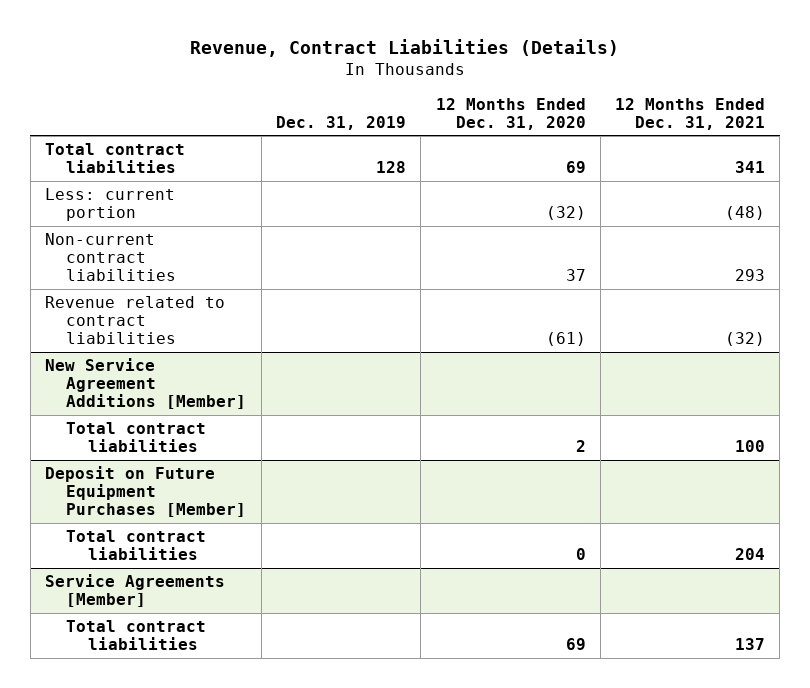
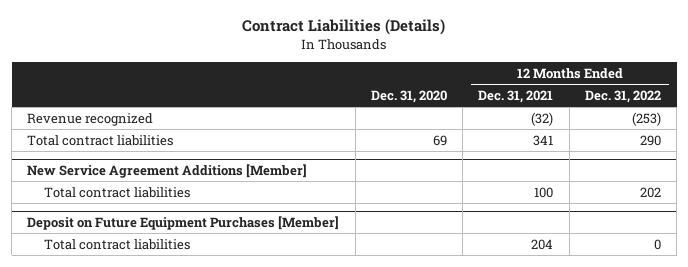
[190,39,620,58] Revenue, Contract Liabilities (Details) -> [242,19,446,36] Contract Liabilities (Details)
[276,115,407,130] Dec. 31, 2019 -> none
[435,97,586,130] 12 Months Ended Dec. 31, 2020 -> none
none -> [370,89,447,103] Dec. 31, 2020
none -> [584,89,661,103] Dec. 31, 2022
none -> [27,112,154,126] Revenue recognized
[45,188,176,221] Less: current portion -> none
[45,233,177,281] Non-current contract liabilities -> none
[45,296,226,344] Revenue related to contract liabilities -> none
[45,574,226,607] Service Agreements [Member] -> none
[66,620,207,650] Total contract liabilities -> none

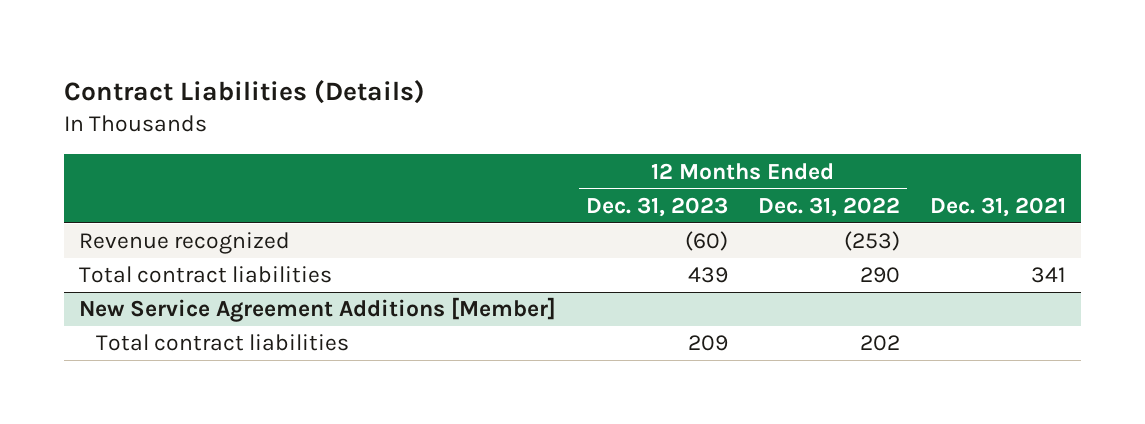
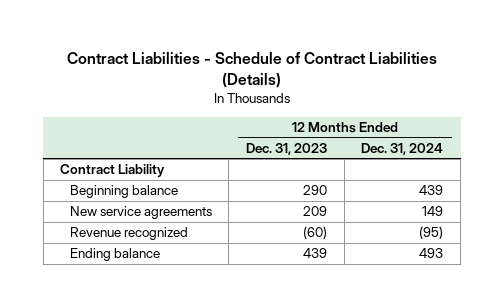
[64,80,426,105] Contract Liabilities (Details) -> [66,51,437,88] Contract Liabilities - Schedule of Contract Liabilities (Details)
[757,196,900,217] Dec. 31, 2022 -> none
[929,196,1066,217] Dec. 31, 2021 -> none
none -> [361,142,444,155] Dec. 31, 2024
none -> [60,164,166,178] Contract Liability
none -> [69,185,178,199] Beginning balance
none -> [69,206,212,220] New service agreements
[79,297,557,323] New Service Agreement Additions [Member] -> none
[95,334,349,352] Total contract liabilities -> none
[79,266,333,284] Total contract liabilities -> [69,248,160,262] Ending balance

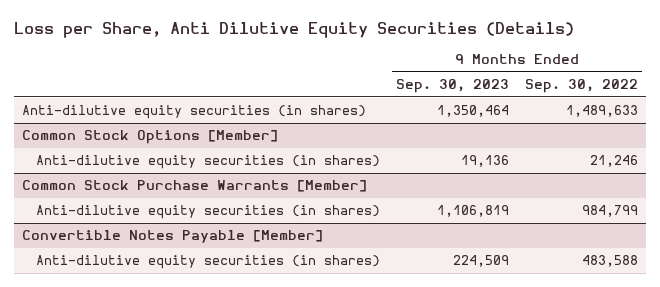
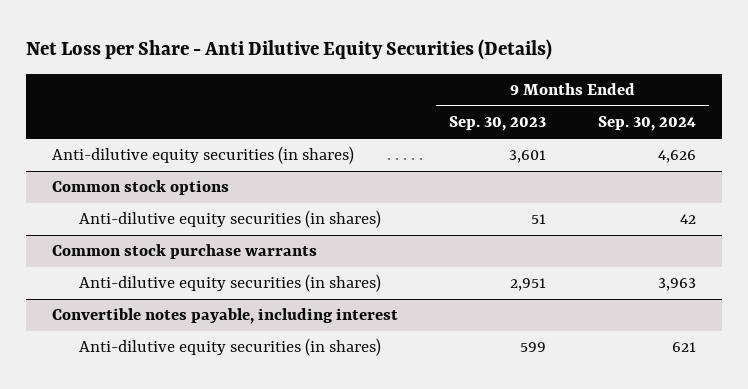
[14,22,575,39] Loss per Share, Anti Dilutive Equity Securities (Details) -> [25,38,552,60] Net Loss per Share - Anti Dilutive Equity Securities (Details)
[524,79,638,94] Sep. 30, 2022 -> none
none -> [597,116,696,132] Sep. 30, 2024
[437,105,510,118] 1,350,464 -> [509,150,547,164] 3,601
[22,130,279,145] Common Stock Options [Member] -> [51,180,229,196] Common stock options
[461,155,510,168] 19,136 -> [531,214,547,225] 51
[22,180,368,193] Common Stock Purchase Warrants [Member] -> [51,244,317,260] Common stock purchase warrants
[437,205,510,218] 1,106,819 -> [510,278,547,292] 2,951
[22,230,324,244] Convertible Notes Payable [Member] -> [51,308,398,325] Convertible notes payable, including interest
[453,255,510,268] 224,509 -> [520,342,547,353] 599

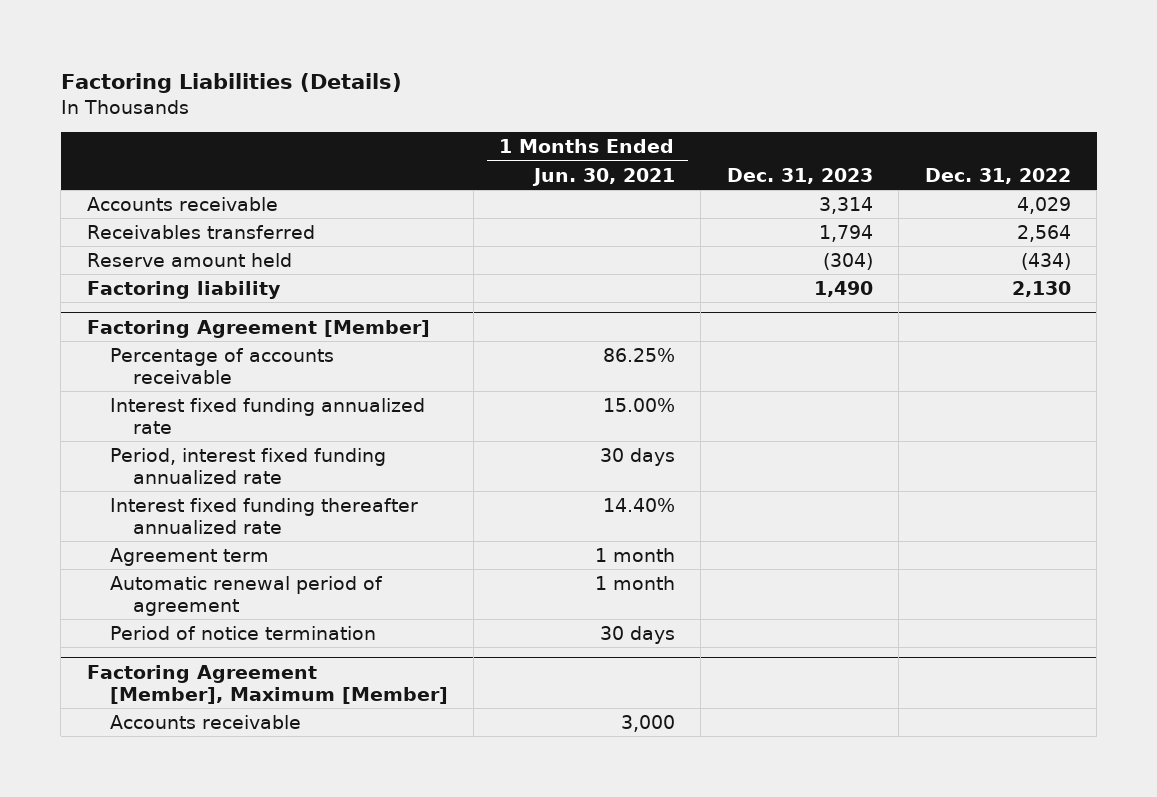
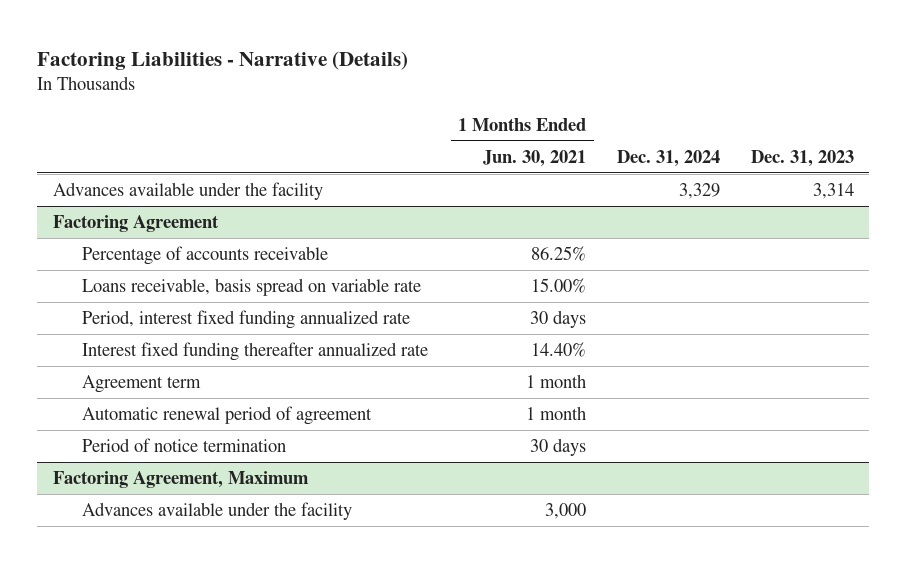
[60,73,402,94] Factoring Liabilities (Details) -> [37,50,409,70] Factoring Liabilities - Narrative (Details)
[924,167,1071,184] Dec. 31, 2022 -> none
none -> [617,149,721,167] Dec. 31, 2024
[86,224,315,239] Receivables transferred -> none
[86,252,292,267] Reserve amount held -> none
[86,280,281,299] Factoring liability -> none
[86,196,278,211] Accounts receivable -> [52,182,323,201] Advances available under the facility
[86,319,430,338] Factoring Agreement [Member] -> [52,215,219,233] Factoring Agreement
[109,397,425,434] Interest fixed funding annualized rate -> [81,278,421,297] Loans receivable, basis spread on variable rate
[86,664,448,704] Factoring Agreement [Member], Maximum [Member] -> [52,471,309,489] Factoring Agreement, Maximum
[109,714,301,729] Accounts receivable -> [81,502,352,521] Advances available under the facility

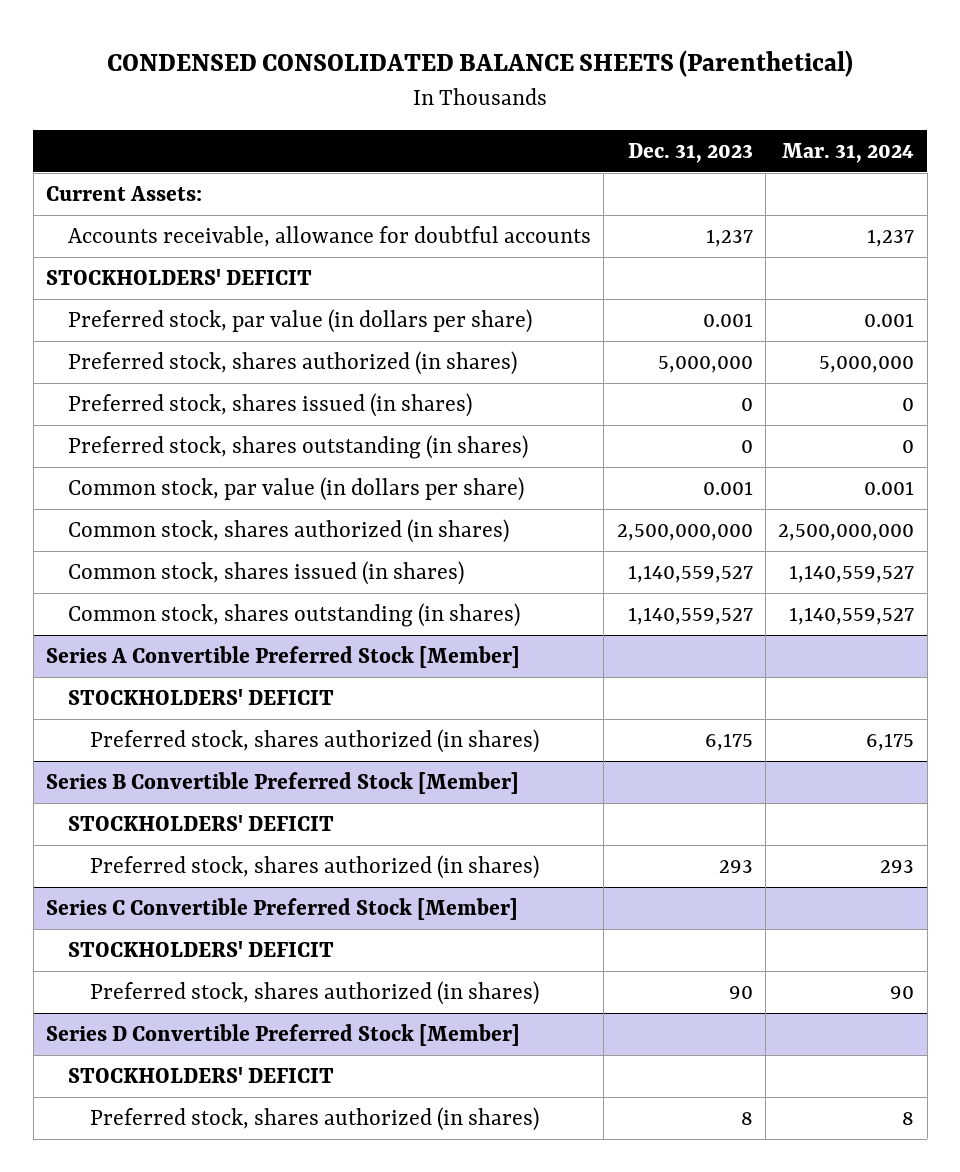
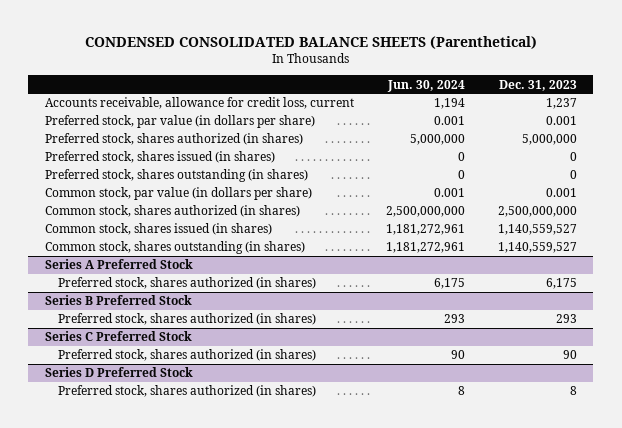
[782,142,915,163] Mar. 31, 2024 -> none
none -> [387,79,466,92] Jun. 30, 2024
[45,185,202,201] Current Assets: -> none
[45,268,312,285] STOCKHOLDERS' DEFICIT -> none
[67,225,591,247] Accounts receivable, allowance for doubtful accounts -> [44,97,354,110] Accounts receivable, allowance for credit loss, current
[67,688,334,705] STOCKHOLDERS' DEFICIT -> none
[45,645,520,668] Series A Convertible Preferred Stock [Member] -> [44,259,193,270] Series A Preferred Stock
[67,814,334,831] STOCKHOLDERS' DEFICIT -> none
[45,771,519,794] Series B Convertible Preferred Stock [Member] -> [44,295,192,306] Series B Preferred Stock
[67,940,334,957] STOCKHOLDERS' DEFICIT -> none
[45,897,518,920] Series C Convertible Preferred Stock [Member] -> [44,331,192,342] Series C Preferred Stock
[67,1066,334,1083] STOCKHOLDERS' DEFICIT -> none
[45,1023,520,1046] Series D Convertible Preferred Stock [Member] -> [44,367,193,378] Series D Preferred Stock

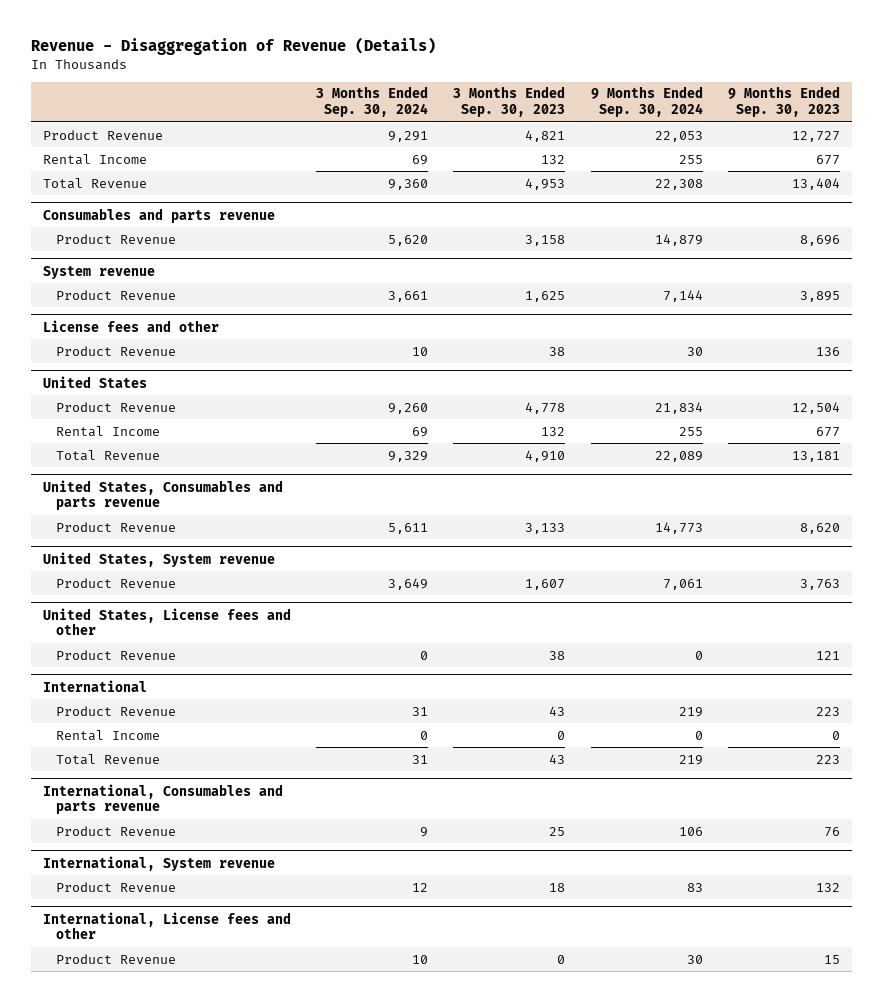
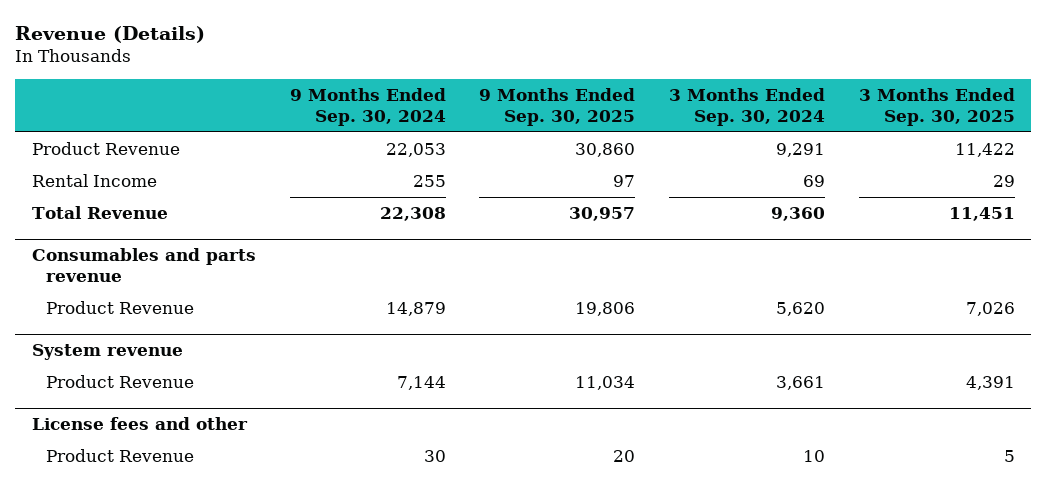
[30,36,436,55] Revenue - Disaggregation of Revenue (Details) -> [15,26,206,44] Revenue (Details)
[453,86,566,118] 3 Months Ended Sep. 30, 2023 -> none
[727,86,840,118] 9 Months Ended Sep. 30, 2023 -> none
none -> [479,87,636,126] 9 Months Ended Sep. 30, 2025
none -> [858,87,1015,126] 3 Months Ended Sep. 30, 2025
[43,375,148,388] United States -> none
[55,401,176,412] Product Revenue -> none
[55,425,160,437] Rental Income -> none
[55,449,160,461] Total Revenue -> none
[43,479,284,511] United States, Consumables and parts revenue -> none
[55,521,176,532] Product Revenue -> none
[43,551,276,567] United States, System revenue -> none
[55,577,176,588] Product Revenue -> none
[43,607,292,636] United States, License fees and other -> none
[55,649,176,660] Product Revenue -> none
[43,679,148,692] International -> none
[55,705,176,716] Product Revenue -> none
[55,729,160,741] Rental Income -> none
[55,753,160,765] Total Revenue -> none
[43,783,284,815] International, Consumables and parts revenue -> none
[55,825,176,836] Product Revenue -> none
[43,855,276,871] International, System revenue -> none
[55,881,176,892] Product Revenue -> none
[43,911,292,940] International, License fees and other -> none
[55,953,176,964] Product Revenue -> none

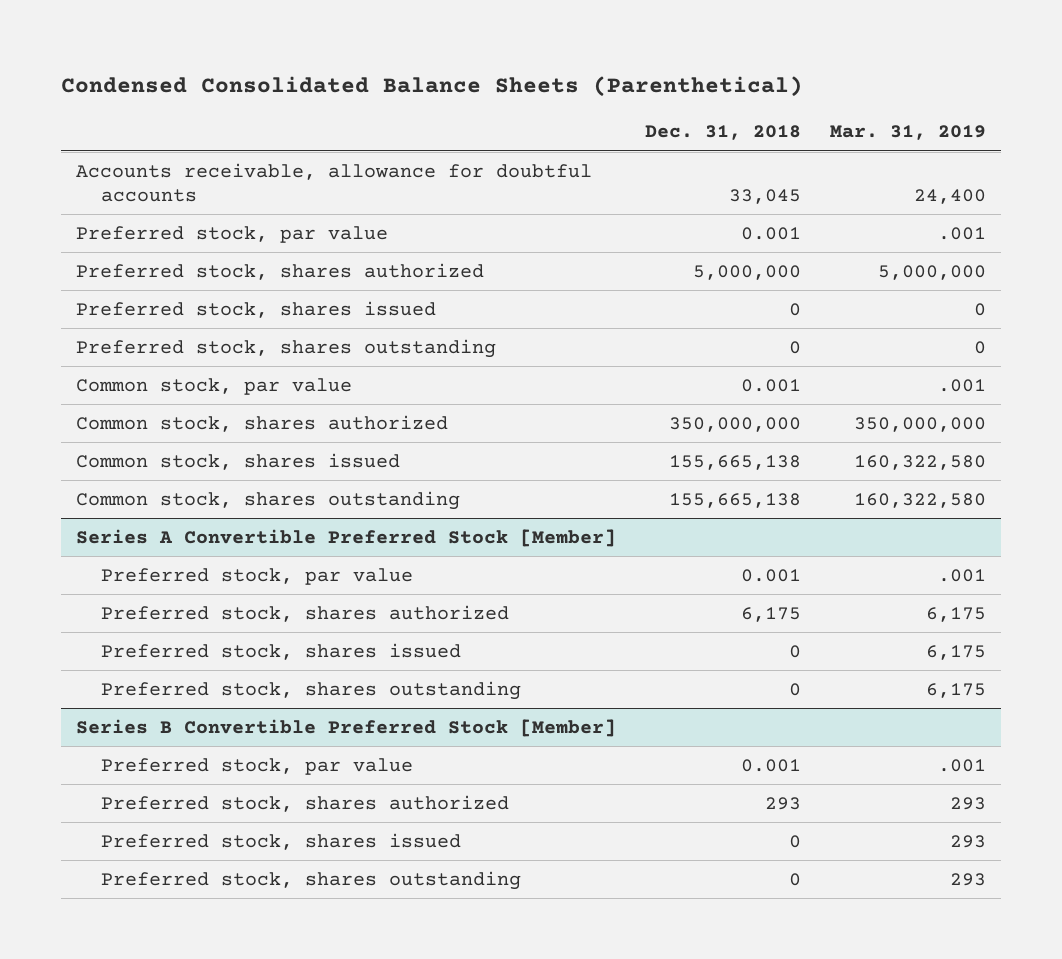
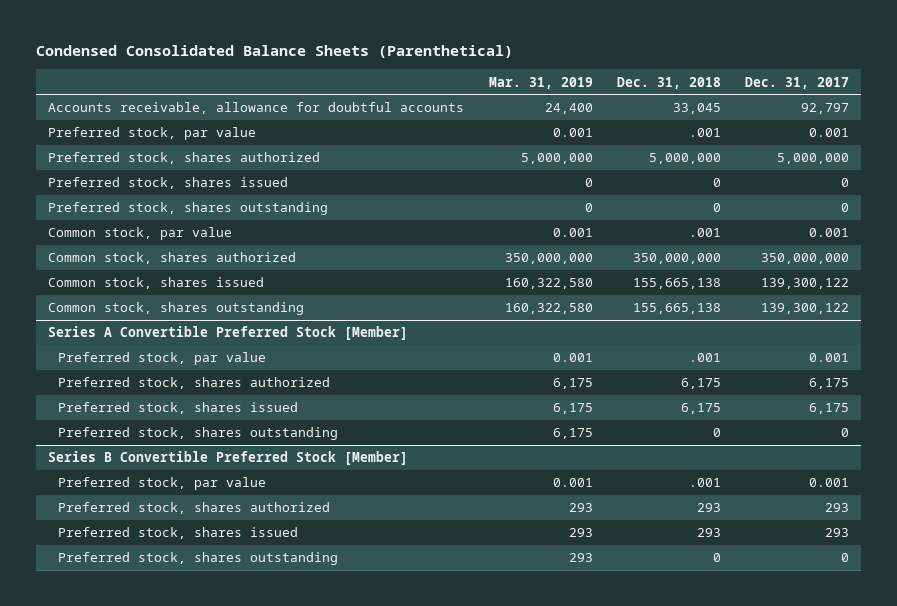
none -> [745,76,850,89] Dec. 31, 2017
[741,226,802,240] 0.001 -> [688,128,721,138] .001
[938,226,987,240] .001 -> [552,128,593,138] 0.001
[741,378,802,392] 0.001 -> [688,228,721,238] .001
[938,378,987,392] .001 -> [552,228,593,238] 0.001
[741,568,802,582] 0.001 -> [688,353,721,363] .001
[938,568,987,582] .001 -> [552,353,593,363] 0.001
[789,644,802,658] 0 -> [680,403,721,415] 6,175
[741,758,802,772] 0.001 -> [688,478,721,488] .001
[938,758,987,772] .001 -> [552,478,593,488] 0.001
[789,834,802,848] 0 -> [696,528,721,538] 293

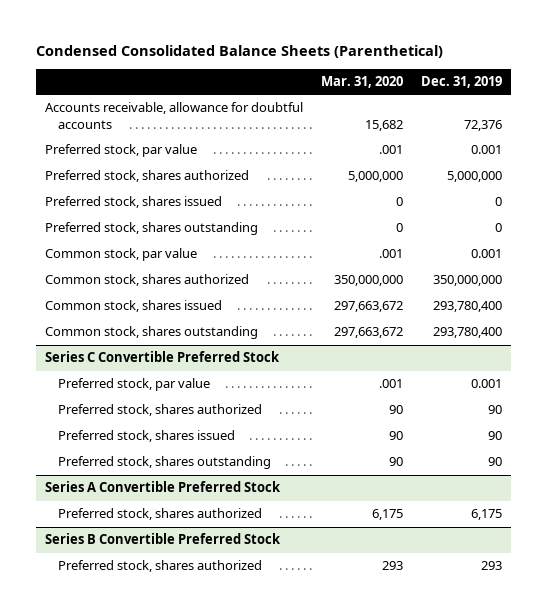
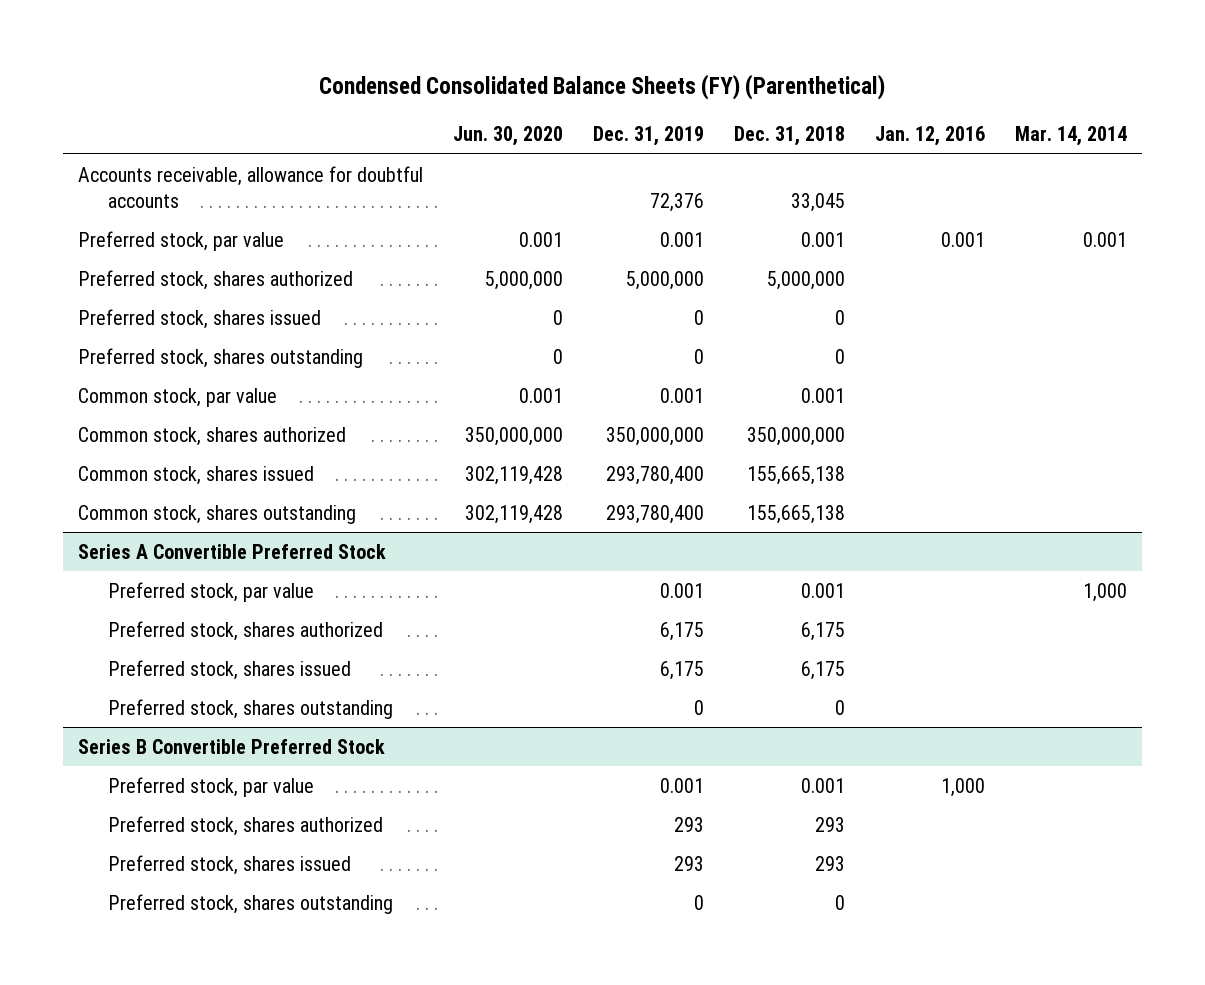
[36,44,444,58] Condensed Consolidated Balance Sheets (Parenthetical) -> [319,74,886,101] Condensed Consolidated Balance Sheets (FY) (Parenthetical)
[321,76,404,89] Mar. 31, 2020 -> none
none -> [452,126,563,147] Jun. 30, 2020
none -> [733,126,845,147] Dec. 31, 2018
none -> [874,126,985,147] Jan. 12, 2016
none -> [1014,126,1127,147] Mar. 14, 2014
[45,351,281,363] Series C Convertible Preferred Stock -> none
[57,378,210,392] Preferred stock, par value -> none
[57,404,262,417] Preferred stock, shares authorized -> none
[57,430,235,443] Preferred stock, shares issued -> none
[57,456,271,470] Preferred stock, shares outstanding -> none
none -> [108,581,315,602] Preferred stock, par value
none -> [108,659,352,680] Preferred stock, shares issued
none -> [108,698,394,719] Preferred stock, shares outstanding
none -> [108,776,315,797] Preferred stock, par value
none -> [108,854,352,875] Preferred stock, shares issued
none -> [108,893,394,914] Preferred stock, shares outstanding

